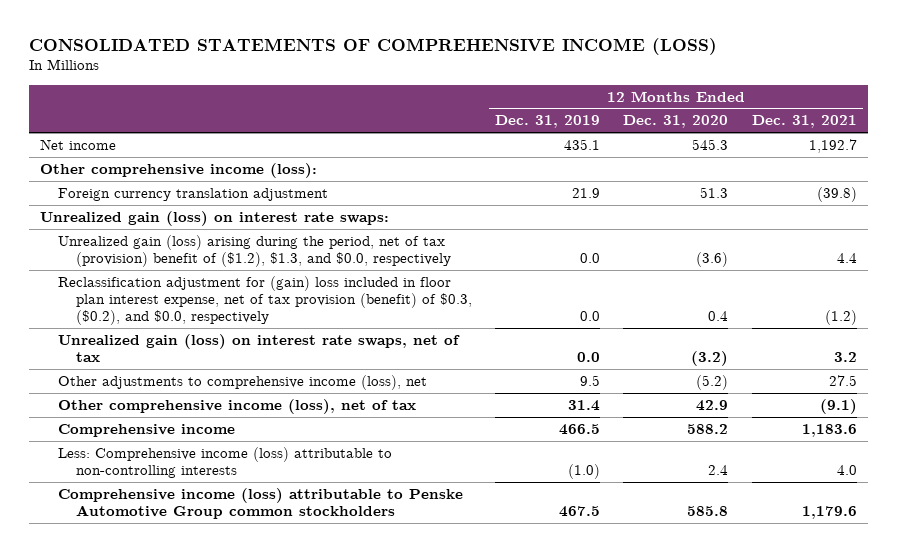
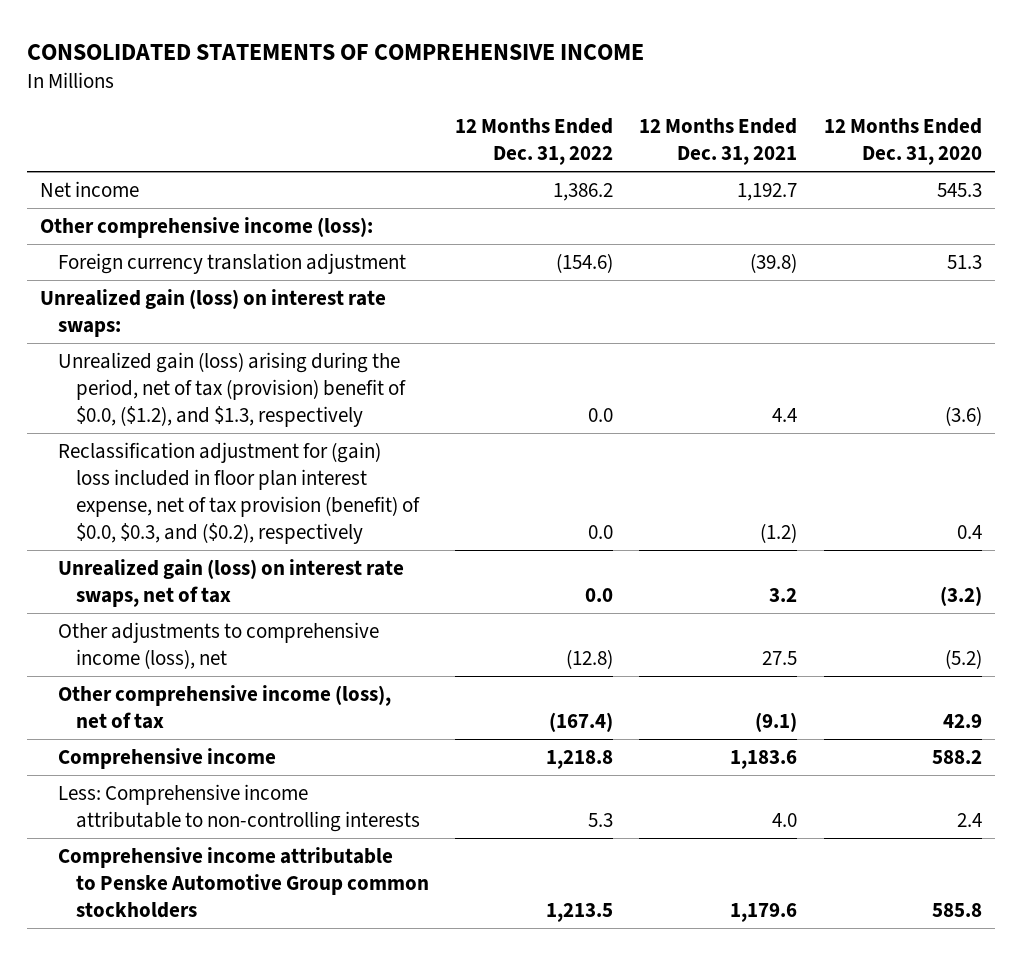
[28,38,717,56] CONSOLIDATED STATEMENTS OF COMPREHENSIVE INCOME (LOSS) -> [27,43,645,60] CONSOLIDATED STATEMENTS OF COMPREHENSIVE INCOME
[495,115,601,129] Dec. 31, 2019 -> none
none -> [455,118,614,166] 12 Months Ended Dec. 31, 2022
[58,234,451,268] Unrealized gain (loss) arising during the period, net of tax (provision) benefit of ($1.2), $1.3, and $0.0, respectively -> [58,351,406,427] Unrealized gain (loss) arising during the period, net of tax (provision) benefit of $0.0, ($1.2), and $1.3, respectively
[58,275,472,326] Reclassification adjustment for (gain) loss included in floor plan interest expense, net of tax provision (benefit) of $0.3, ($0.2), and $0.0, respectively -> [58,441,420,544] Reclassification adjustment for (gain) loss included in floor plan interest expense, net of tax provision (benefit) of $0.0, $0.3, and ($0.2), respectively
[58,446,393,479] Less: Comprehensive income (loss) attributable to non-controlling interests -> [58,783,420,832] Less: Comprehensive income attributable to non-controlling interests
[58,487,464,520] Comprehensive income (loss) attributable to Penske Automotive Group common stockholders -> [58,846,429,918] Comprehensive income attributable to Penske Automotive Group common stockholders

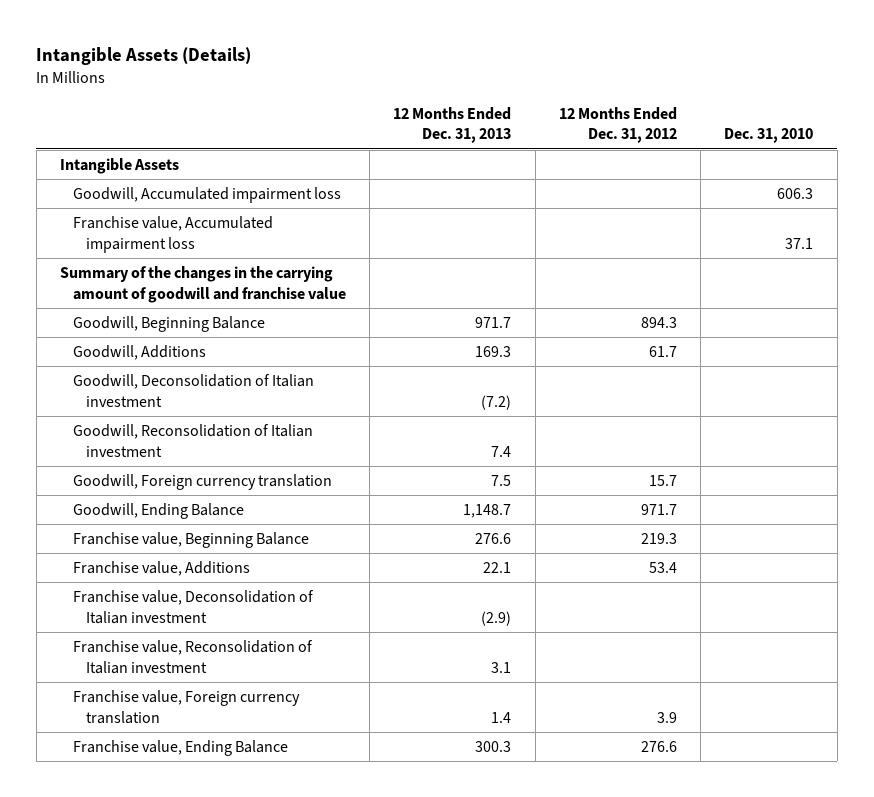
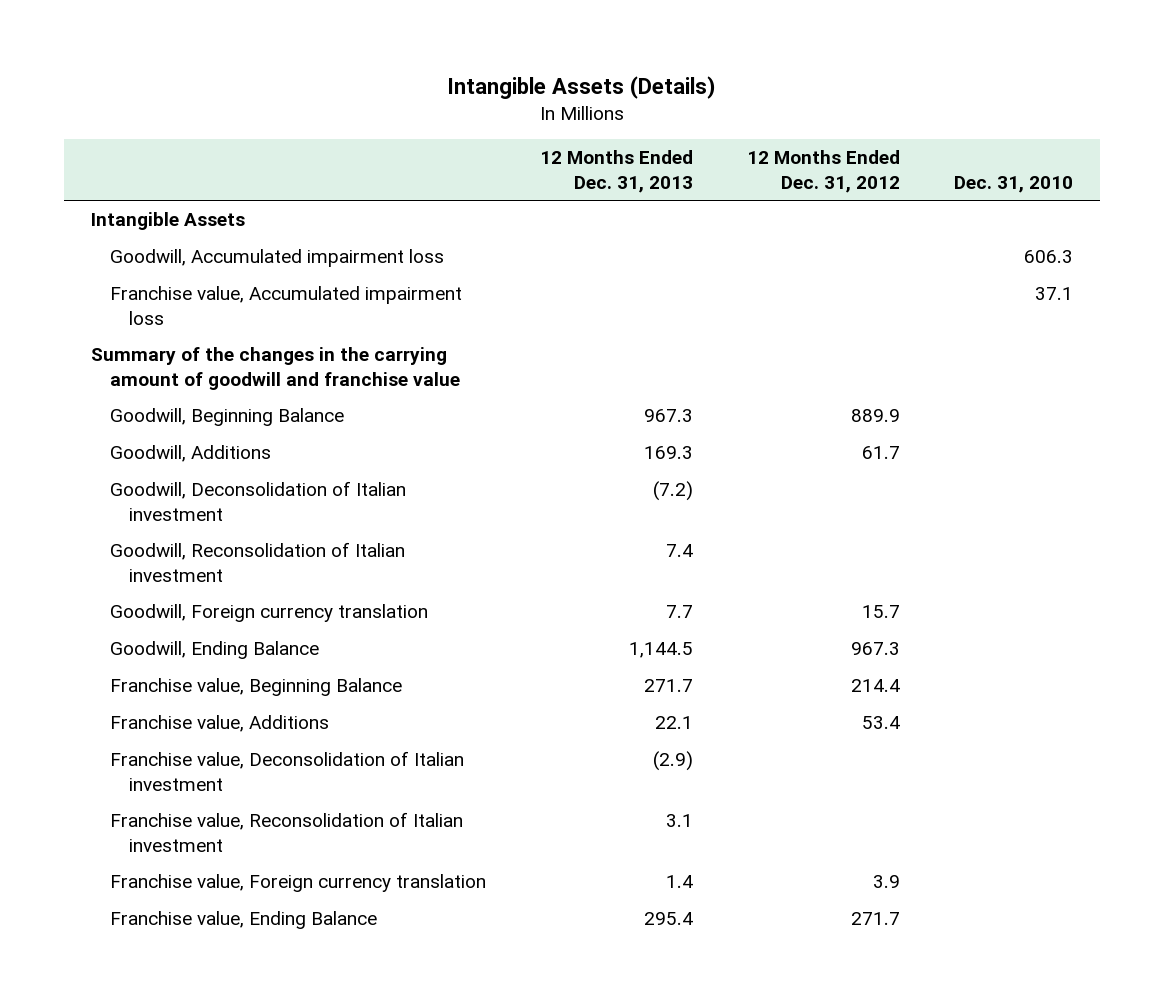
[475,316,512,328] 971.7 -> [643,409,693,423] 967.3
[640,316,677,328] 894.3 -> [850,409,900,423] 889.9
[491,474,512,486] 7.5 -> [665,605,693,619] 7.7
[463,503,512,518] 1,148.7 -> [628,642,693,659] 1,144.5
[640,503,677,515] 971.7 -> [850,642,900,656] 967.3
[475,532,512,544] 276.6 -> [643,679,693,693] 271.7
[640,532,677,544] 219.3 -> [850,679,900,693] 214.4
[475,740,512,752] 300.3 -> [643,912,693,926] 295.4
[640,740,677,752] 276.6 -> [850,912,900,926] 271.7

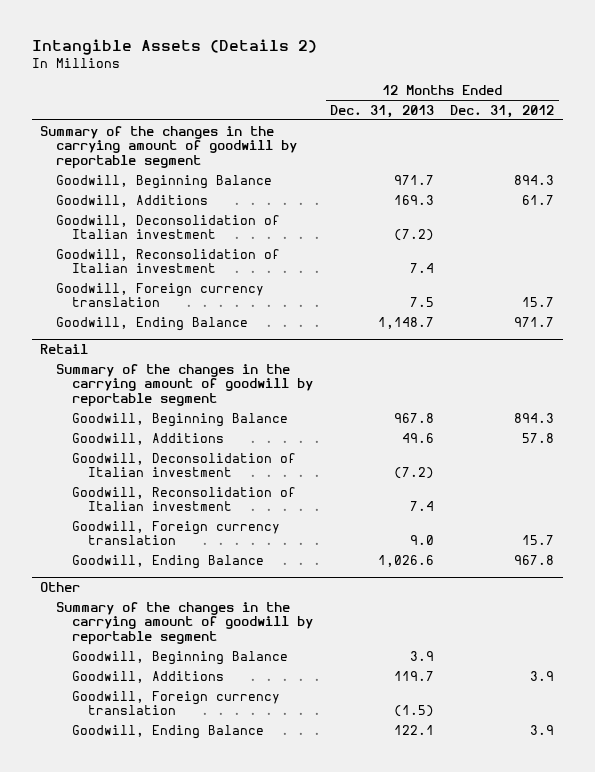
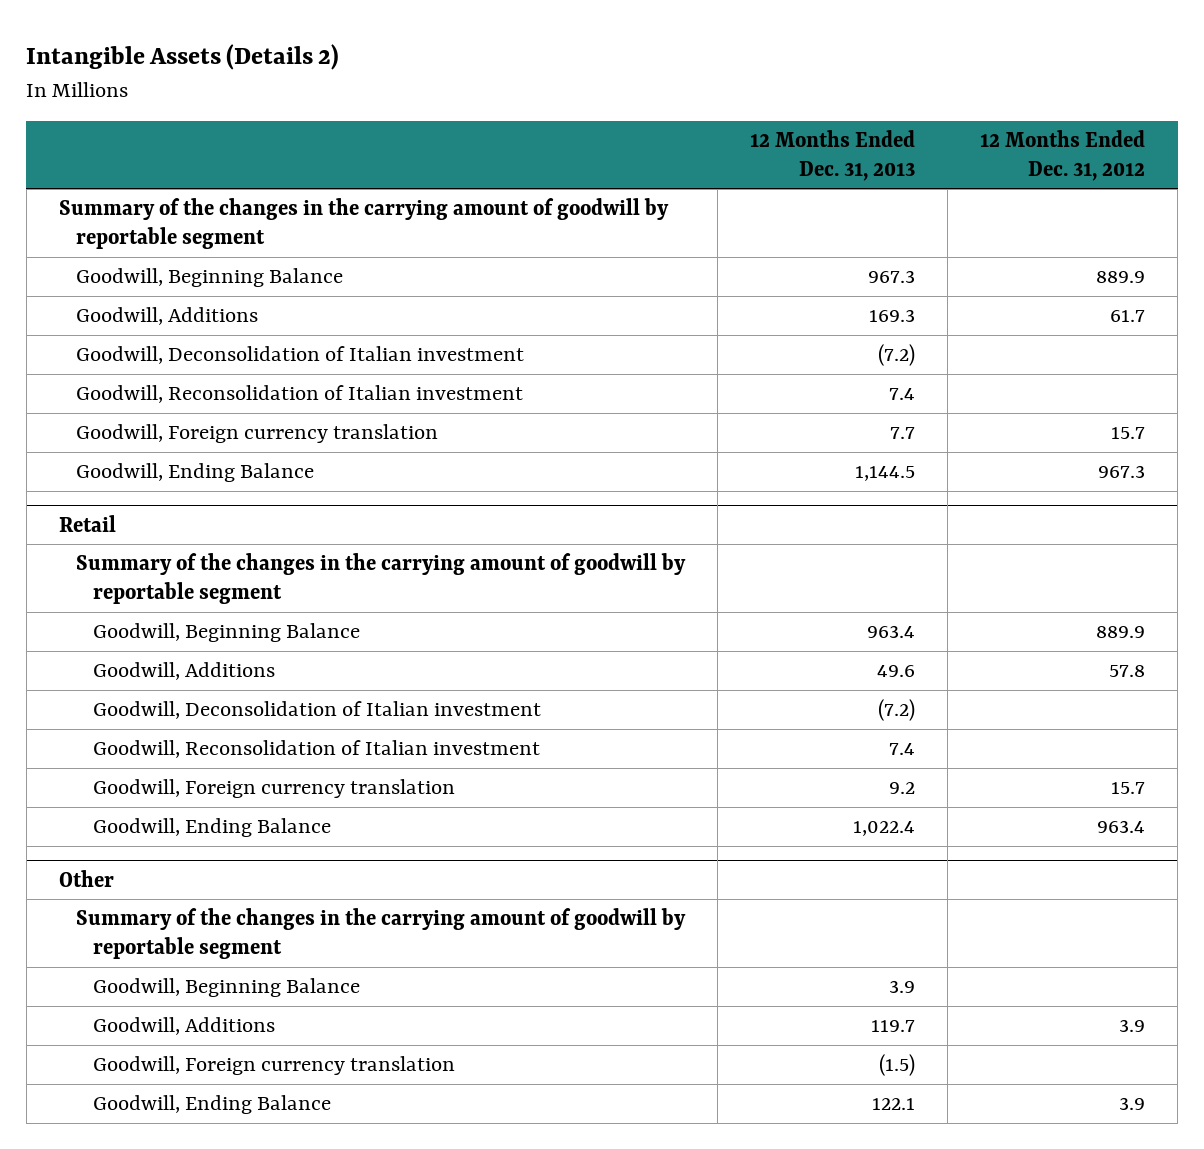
[393,174,434,185] 971.7 -> [868,270,916,284] 967.3
[514,174,555,185] 894.3 -> [1096,271,1146,284] 889.9
[409,297,434,308] 7.5 -> [890,427,916,440] 7.7
[377,316,434,329] 1,148.7 -> [855,466,916,482] 1,144.5
[514,316,555,327] 971.7 -> [1098,465,1146,479] 967.3
[393,412,434,423] 967.8 -> [867,625,916,639] 963.4
[514,412,555,423] 894.3 -> [1096,626,1146,639] 889.9
[409,535,434,546] 9.0 -> [889,782,916,795] 9.2
[377,554,434,567] 1,026.6 -> [853,821,916,837] 1,022.4
[514,554,555,565] 967.8 -> [1097,820,1146,834] 963.4

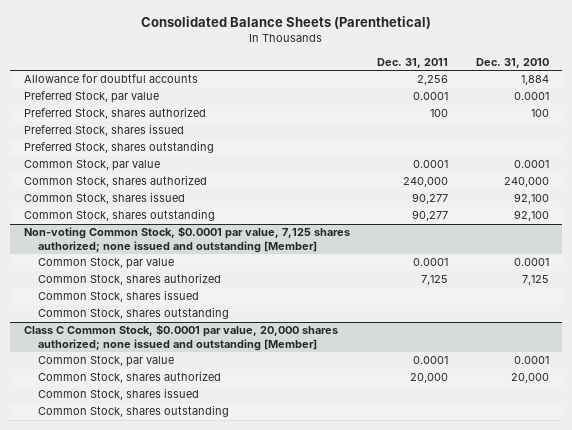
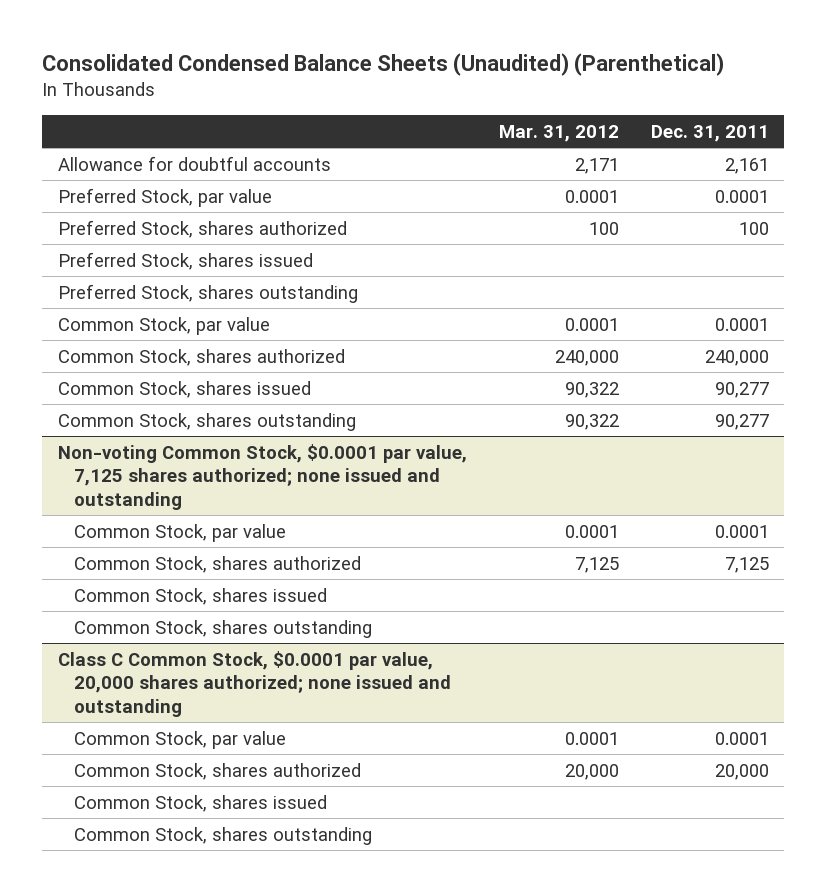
[141,16,432,30] Consolidated Balance Sheets (Parenthetical) -> [42,53,725,77] Consolidated Condensed Balance Sheets (Unaudited) (Parenthetical)
[475,57,549,68] Dec. 31, 2010 -> none
none -> [498,124,619,142] Mar. 31, 2012
[417,75,449,86] 2,256 -> [724,157,769,174] 2,161
[23,227,350,254] Non-voting Common Stock, $0.0001 par value, 7,125 shares authorized; none issued and outstanding [Member] -> [57,443,467,510] Non-voting Common Stock, $0.0001 par value, 7,125 shares authorized; none issued and outstanding
[23,325,338,352] Class C Common Stock, $0.0001 par value, 20,000 shares authorized; none issued and outstanding [Member] -> [57,650,452,717] Class C Common Stock, $0.0001 par value, 20,000 shares authorized; none issued and outstanding

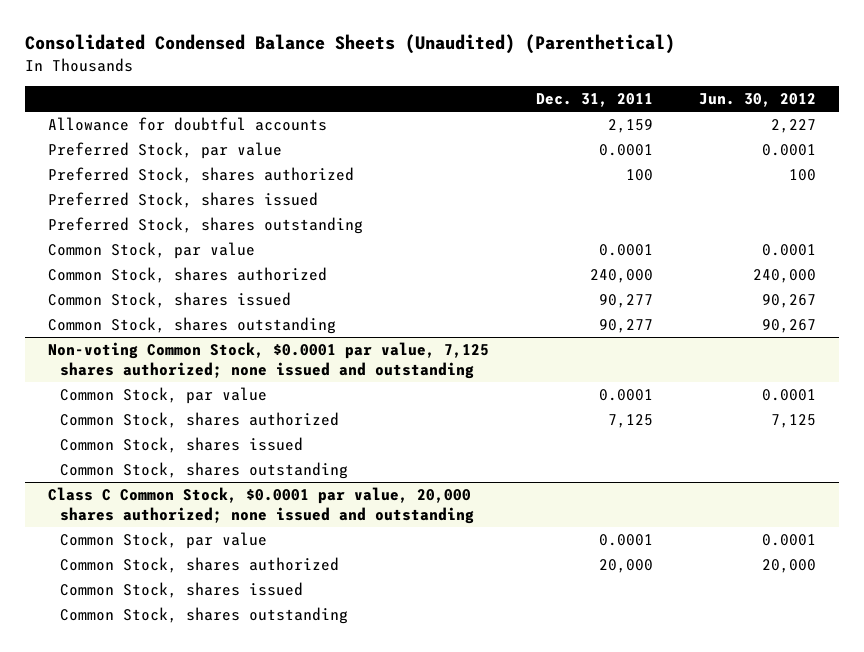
[498,124,619,142] Mar. 31, 2012 -> none
none -> [698,93,816,108] Jun. 30, 2012
[724,157,769,174] 2,161 -> [607,118,653,133] 2,159

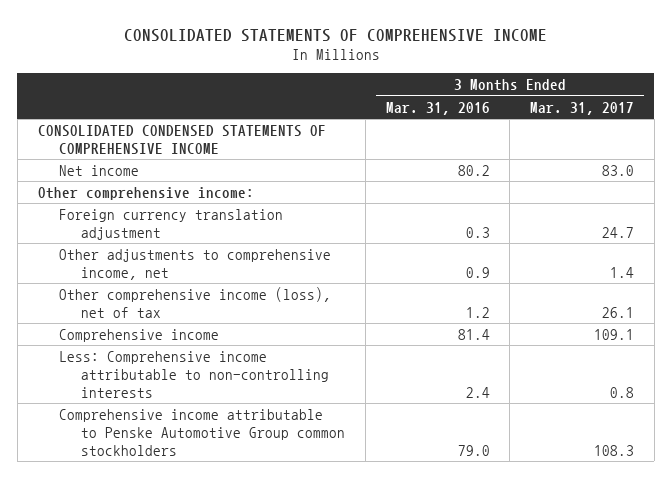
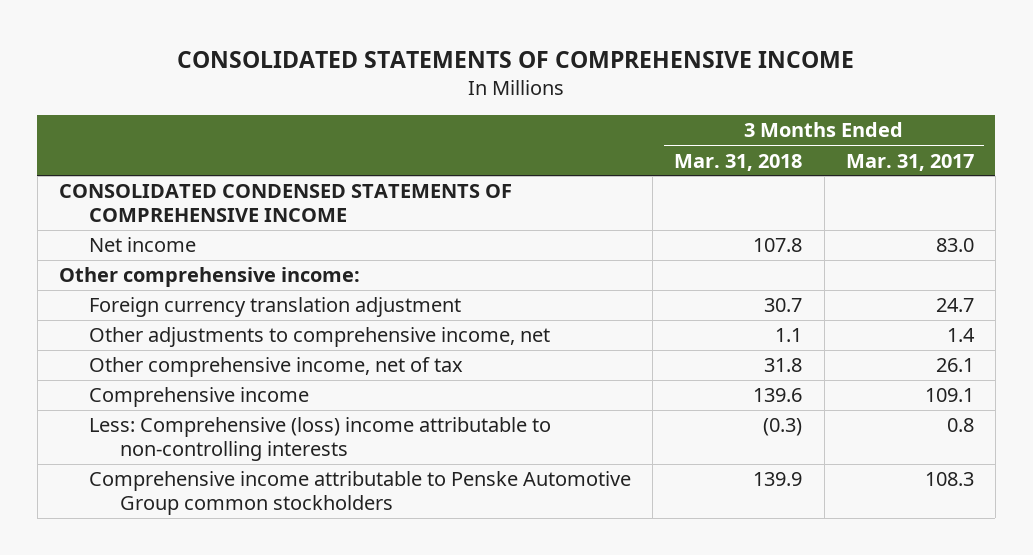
[385,101,490,115] Mar. 31, 2016 -> none
none -> [674,153,803,171] Mar. 31, 2018
[59,286,332,318] Other comprehensive income (loss), net of tax -> [89,357,464,378] Other comprehensive income, net of tax
[59,350,330,398] Less: Comprehensive income attributable to non-controlling interests -> [89,417,552,461] Less: Comprehensive (loss) income attributable to non-controlling interests

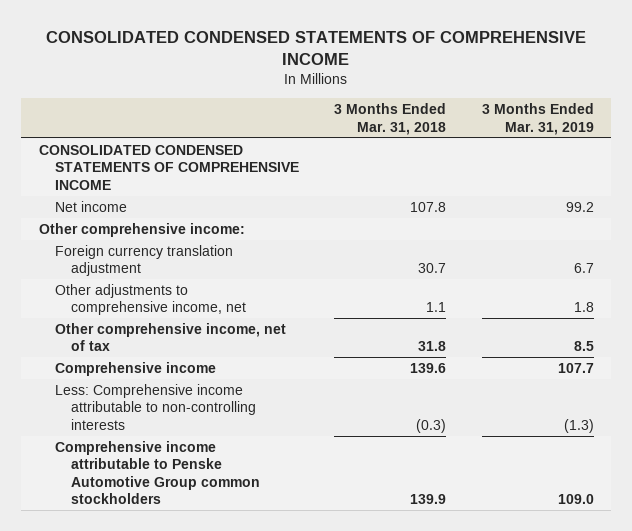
[177,51,855,69] CONSOLIDATED STATEMENTS OF COMPREHENSIVE INCOME -> [46,31,587,66] CONSOLIDATED CONDENSED STATEMENTS OF COMPREHENSIVE INCOME
[845,153,974,171] Mar. 31, 2017 -> none
none -> [481,103,594,135] 3 Months Ended Mar. 31, 2019
[89,417,552,461] Less: Comprehensive (loss) income attributable to non-controlling interests -> [54,383,257,430] Less: Comprehensive income attributable to non-controlling interests

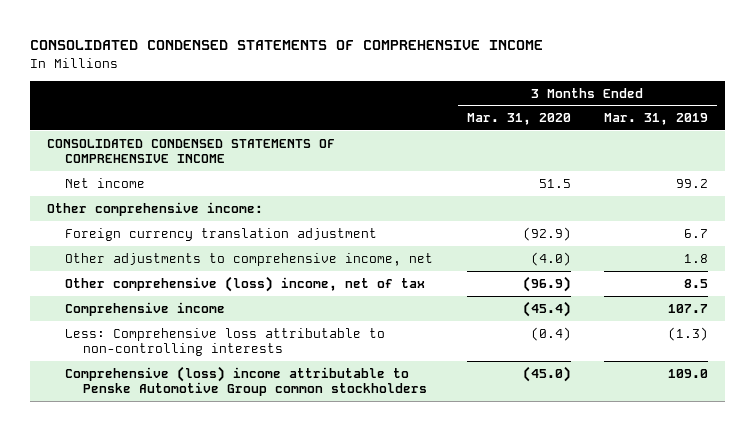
[334,103,447,135] 3 Months Ended Mar. 31, 2018 -> none
none -> [466,113,571,126] Mar. 31, 2020
[54,322,286,352] Other comprehensive income, net of tax -> [64,275,425,292] Other comprehensive (loss) income, net of tax
[54,383,257,430] Less: Comprehensive income attributable to non-controlling interests -> [64,327,385,357] Less: Comprehensive loss attributable to non-controlling interests
[54,440,261,504] Comprehensive income attributable to Penske Automotive Group common stockholders -> [64,365,428,397] Comprehensive (loss) income attributable to Penske Automotive Group common stockholders

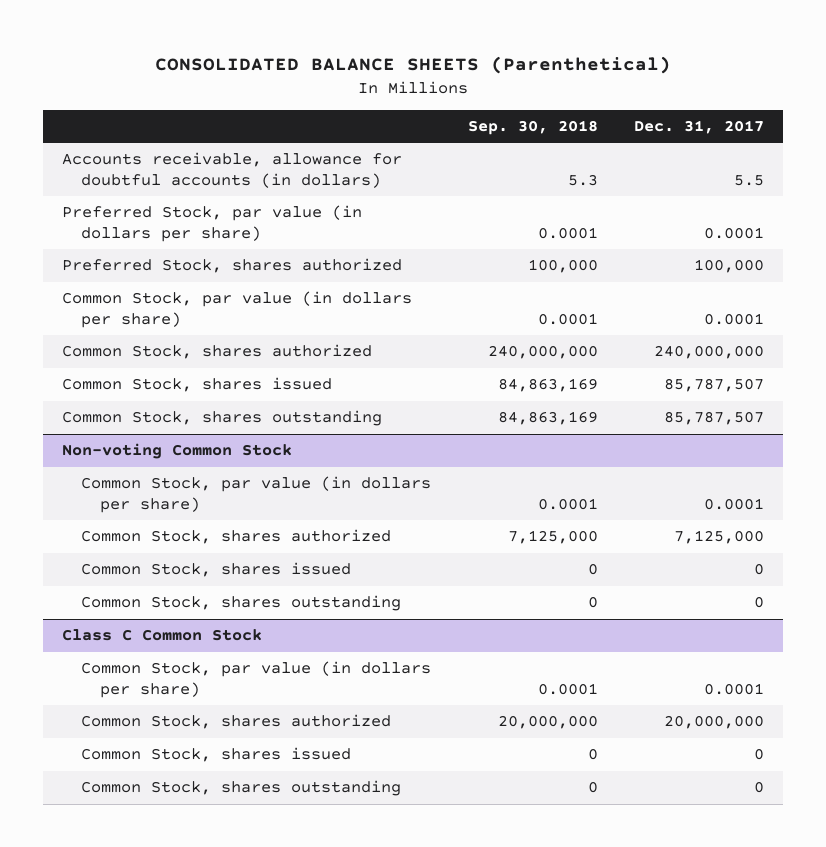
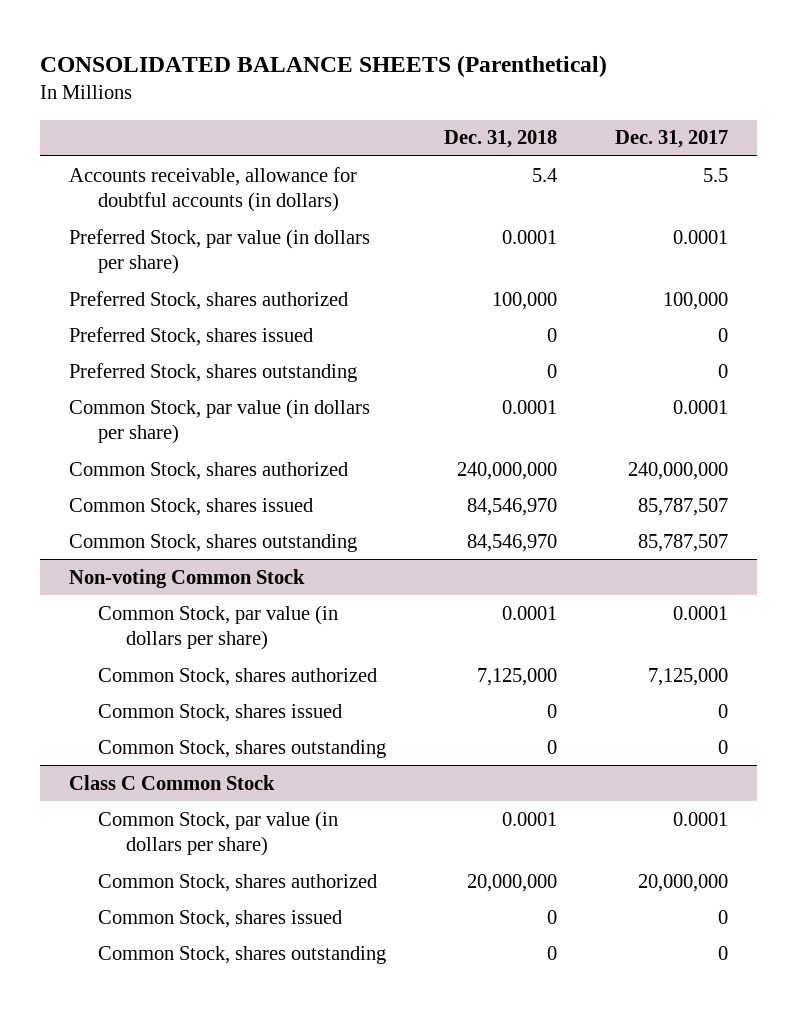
[467,120,598,136] Sep. 30, 2018 -> none
none -> [443,130,557,149] Dec. 31, 2018
none -> [69,326,314,346] Preferred Stock, shares issued
none -> [69,362,358,382] Preferred Stock, shares outstanding

